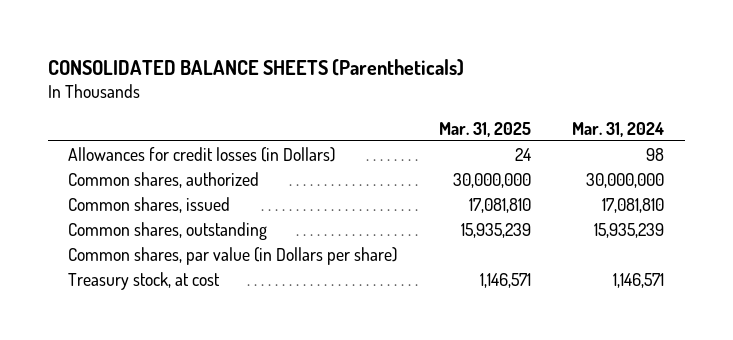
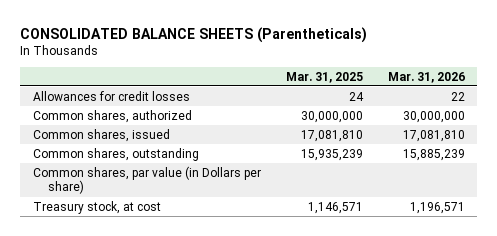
[572,121,665,137] Mar. 31, 2024 -> none
none -> [387,71,465,83] Mar. 31, 2026
[68,146,336,162] Allowances for credit losses (in Dollars) -> [32,90,190,101] Allowances for credit losses

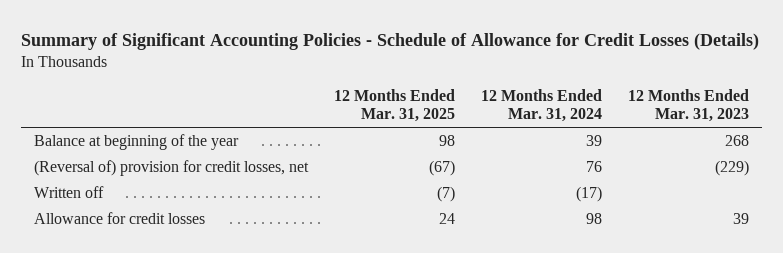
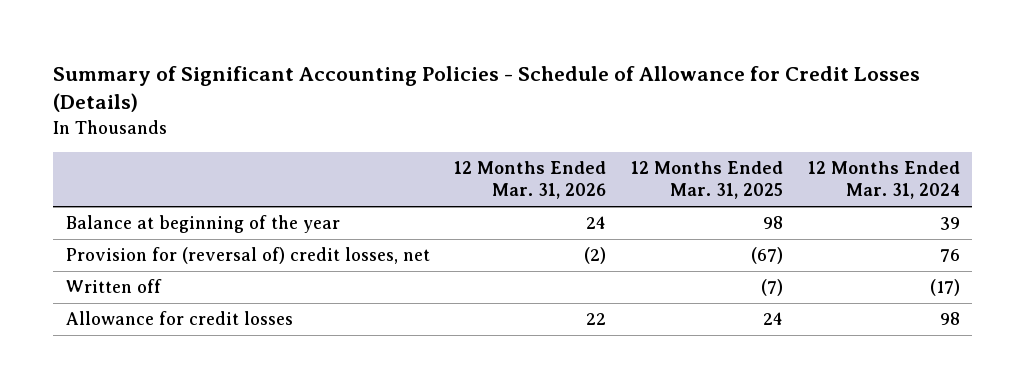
[627,88,749,123] 12 Months Ended Mar. 31, 2023 -> none
none -> [454,161,607,200] 12 Months Ended Mar. 31, 2026
[33,160,309,177] (Reversal of) provision for credit losses, net -> [65,247,430,265] Provision for (reversal of) credit losses, net

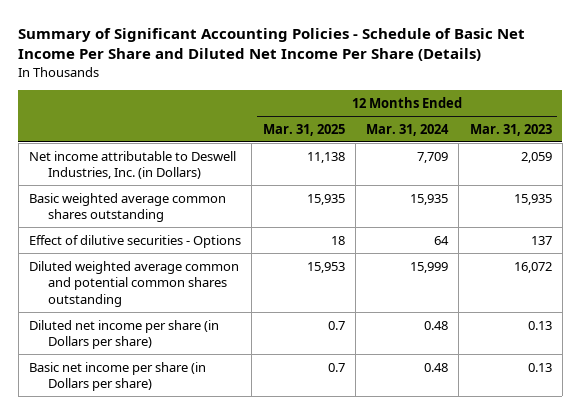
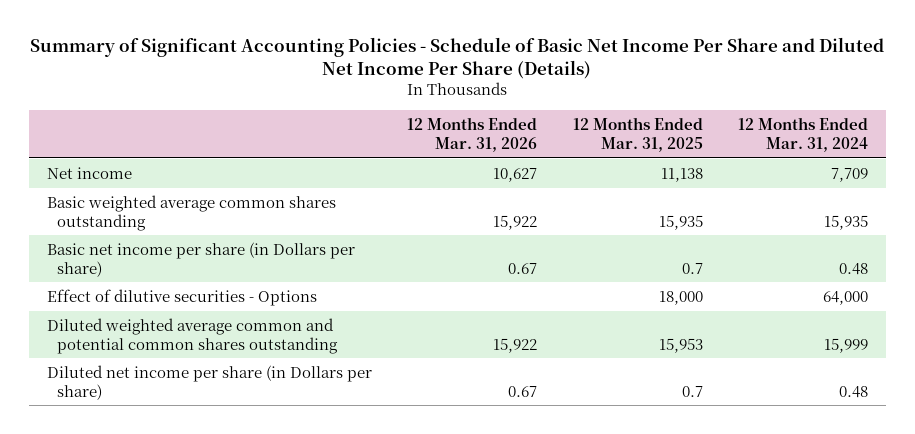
[469,123,552,136] Mar. 31, 2023 -> none
none -> [407,116,538,152] 12 Months Ended Mar. 31, 2026
[29,150,237,180] Net income attributable to Deswell Industries, Inc. (in Dollars) -> [46,166,132,179] Net income
[29,361,207,392] Basic net income per share (in Dollars per share) -> [46,241,355,277] Basic net income per share (in Dollars per share)
[330,235,345,245] 18 -> [658,290,703,305] 18,000
[434,235,450,245] 64 -> [823,290,869,305] 64,000

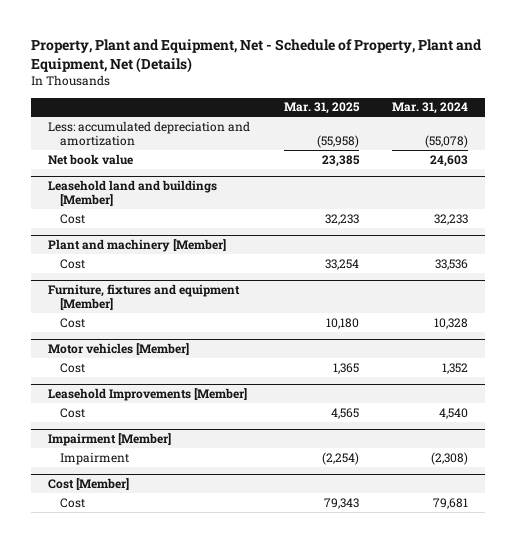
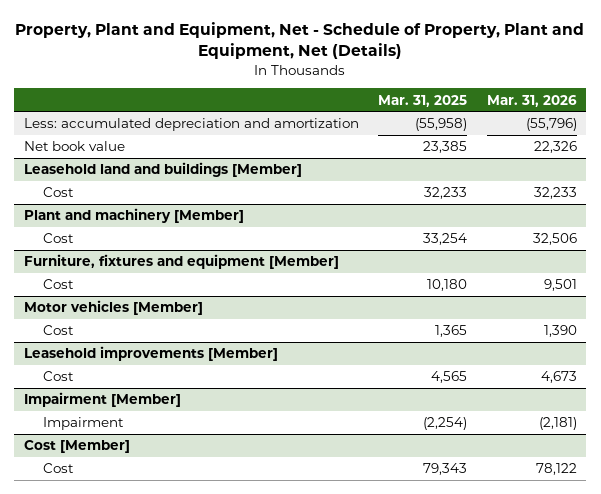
[392,102,469,115] Mar. 31, 2024 -> none
none -> [486,94,577,107] Mar. 31, 2026
[48,387,248,401] Leasehold Improvements [Member] -> [24,346,279,362] Leasehold improvements [Member]

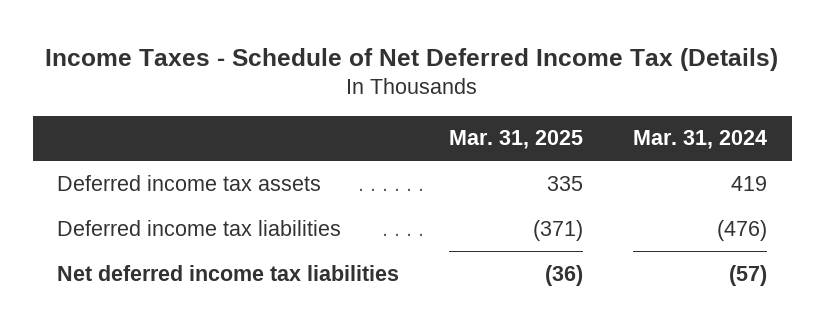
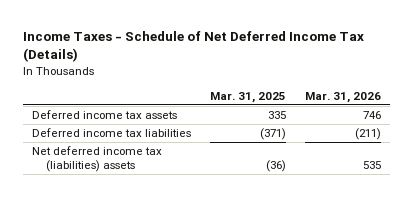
[633,130,768,150] Mar. 31, 2024 -> none
none -> [304,91,381,103] Mar. 31, 2026
[57,264,400,281] Net deferred income tax liabilities -> [32,146,163,173] Net deferred income tax (liabilities) assets

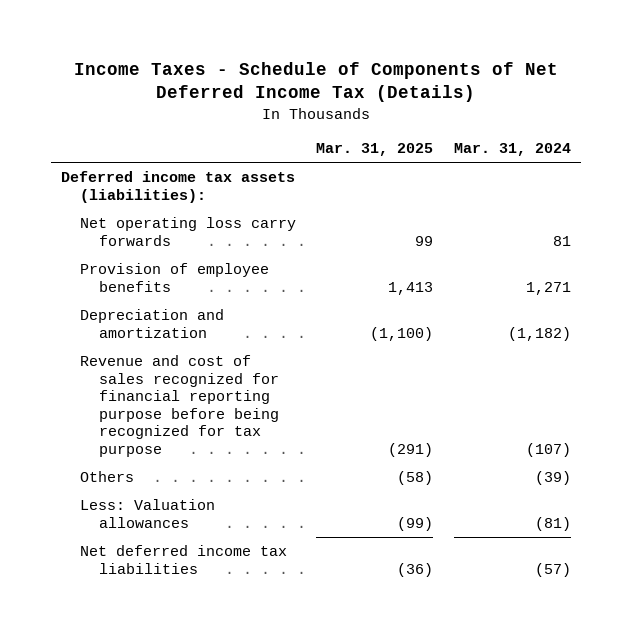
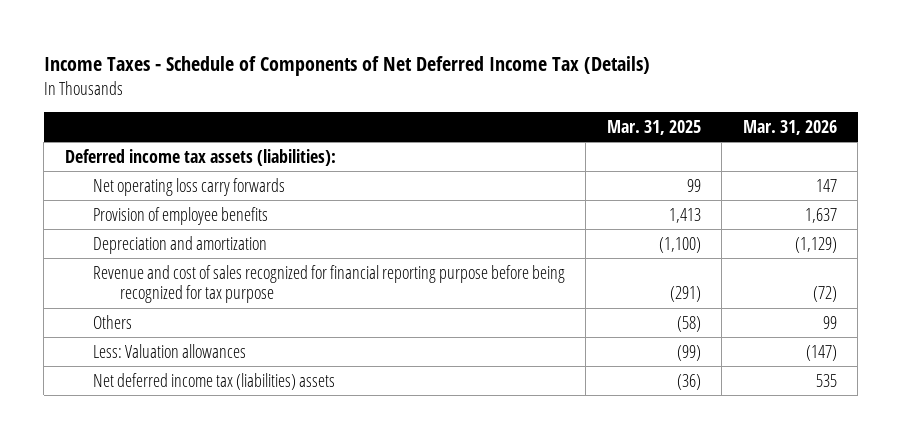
[453,143,571,157] Mar. 31, 2024 -> none
none -> [742,120,837,136] Mar. 31, 2026
[80,545,288,574] Net deferred income tax liabilities -> [92,372,335,390] Net deferred income tax (liabilities) assets

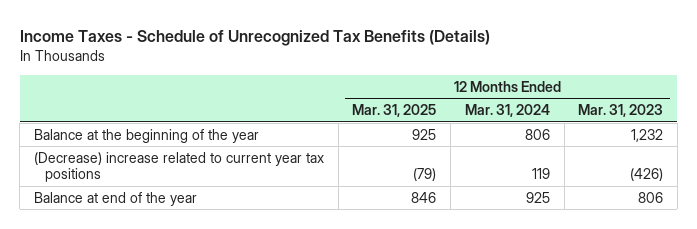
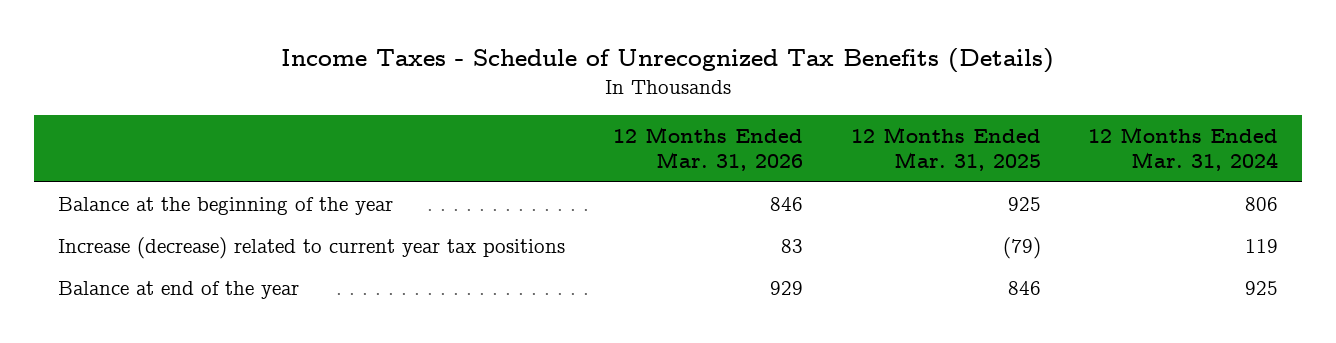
[578,104,664,118] Mar. 31, 2023 -> none
none -> [612,126,803,172] 12 Months Ended Mar. 31, 2026
[34,151,325,183] (Decrease) increase related to current year tax positions -> [57,236,565,259] Increase (decrease) related to current year tax positions

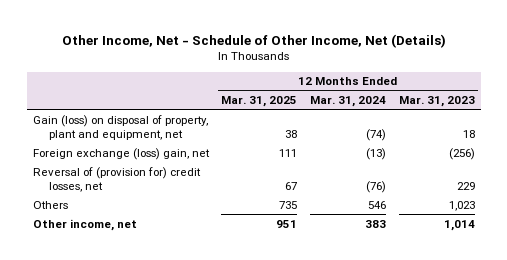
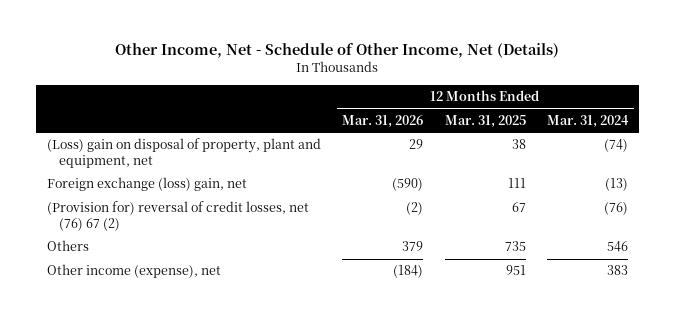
[398,96,475,108] Mar. 31, 2023 -> none
none -> [342,115,424,129] Mar. 31, 2026
[32,114,208,140] Gain (loss) on disposal of property, plant and equipment, net -> [46,138,321,168] (Loss) gain on disposal of property, plant and equipment, net
[32,166,201,192] Reversal of (provision for) credit losses, net -> [46,201,309,231] (Provision for) reversal of credit losses, net (76) 67 (2)
[32,218,137,231] Other income, net -> [46,264,221,279] Other income (expense), net

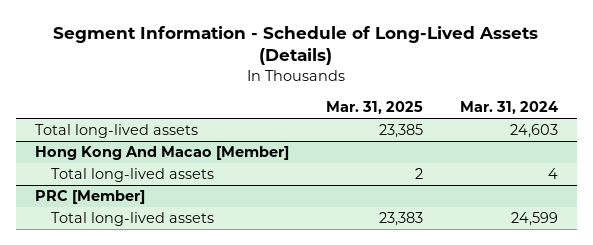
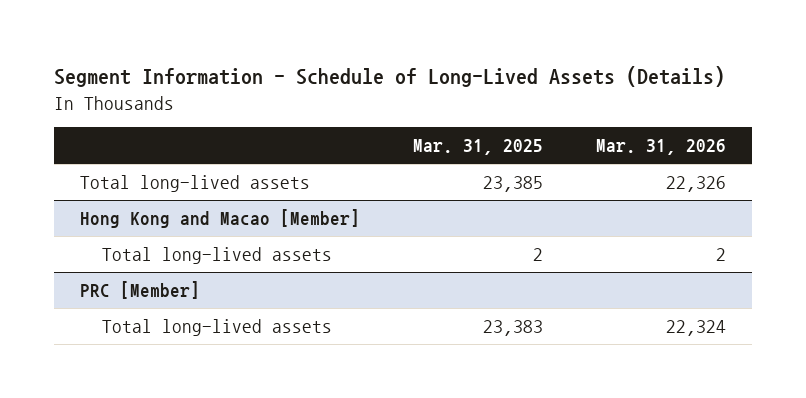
[460,101,559,115] Mar. 31, 2024 -> none
none -> [595,139,726,156] Mar. 31, 2026
[34,146,289,161] Hong Kong And Macao [Member] -> [80,208,361,228] Hong Kong and Macao [Member]

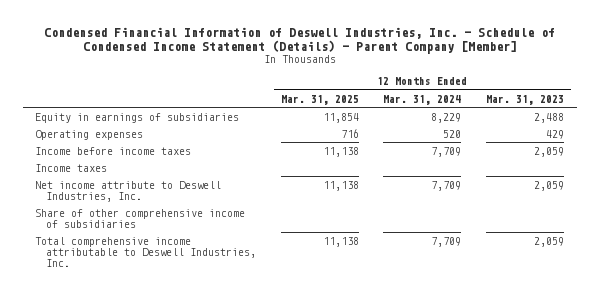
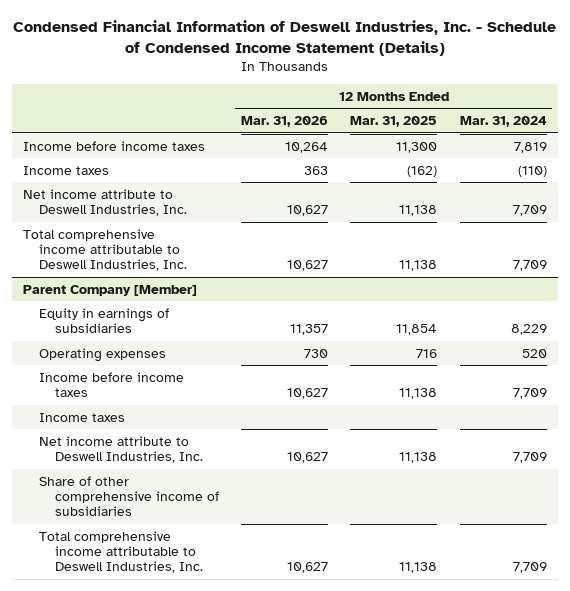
[43,27,555,55] Condensed Financial Information of Deswell Industries, Inc. - Schedule of Condensed Income Statement (Details) - Parent Company [Member] -> [12,20,556,56] Condensed Financial Information of Deswell Industries, Inc. - Schedule of Condensed Income Statement (Details)
[486,94,565,105] Mar. 31, 2023 -> none
none -> [240,116,328,128] Mar. 31, 2026
none -> [22,140,205,151] Income before income taxes
none -> [22,165,109,175] Income taxes
none -> [22,188,187,216] Net income attribute to Deswell Industries, Inc.
none -> [22,228,187,272] Total comprehensive income attributable to Deswell Industries, Inc.
none -> [22,284,197,296] Parent Company [Member]

